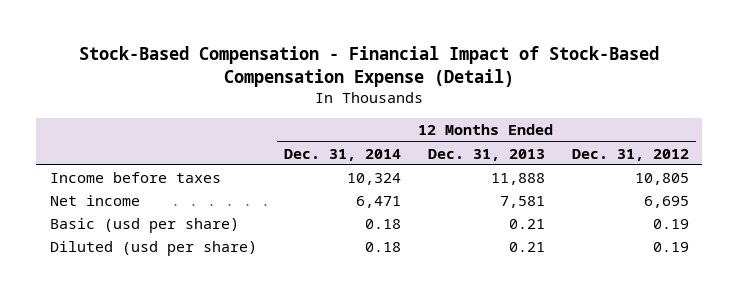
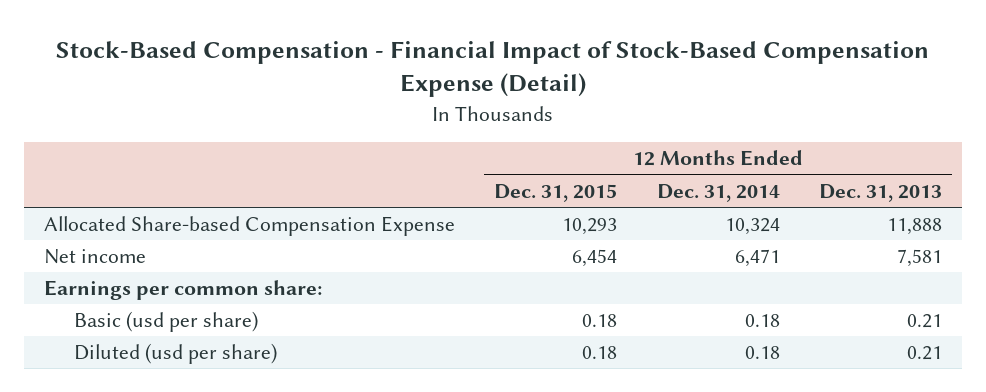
[571,148,689,161] Dec. 31, 2012 -> none
none -> [494,183,618,202] Dec. 31, 2015
[49,172,221,184] Income before taxes -> [43,216,455,237] Allocated Share-based Compensation Expense
none -> [43,280,322,301] Earnings per common share:

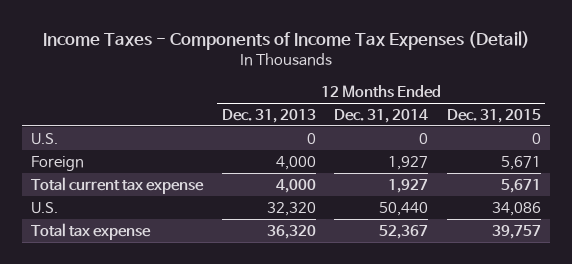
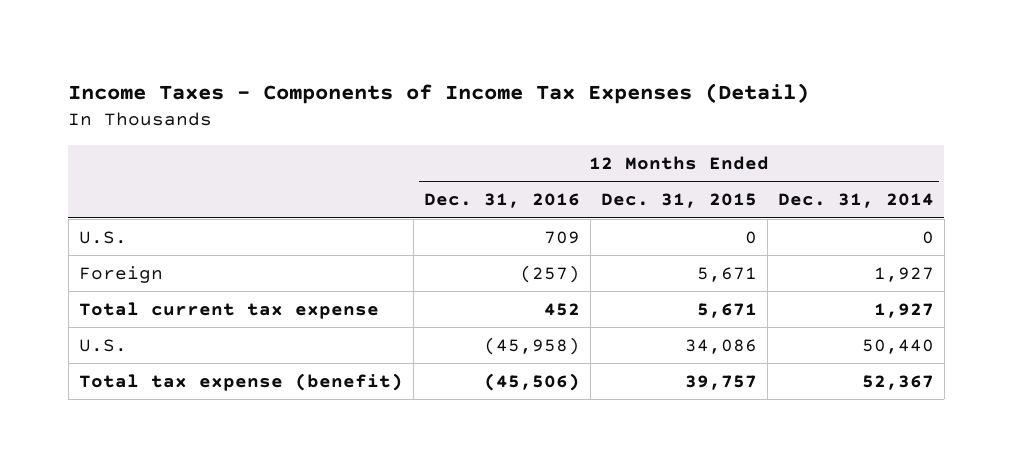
[221,108,316,123] Dec. 31, 2013 -> none
none -> [423,193,580,209] Dec. 31, 2016
[31,222,152,240] Total tax expense -> [78,372,403,391] Total tax expense (benefit)

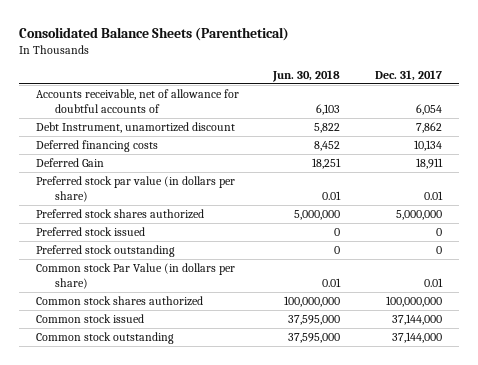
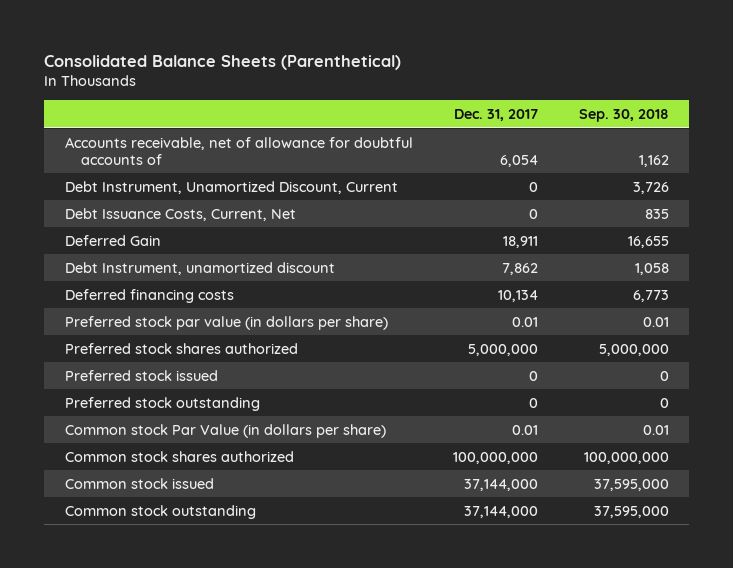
[272,69,341,82] Jun. 30, 2018 -> none
none -> [578,109,669,123] Sep. 30, 2018
none -> [64,180,398,194] Debt Instrument, Unamortized Discount, Current
none -> [64,207,296,221] Debt Issuance Costs, Current, Net
[36,157,105,167] Deferred Gain -> [64,234,161,246] Deferred Gain

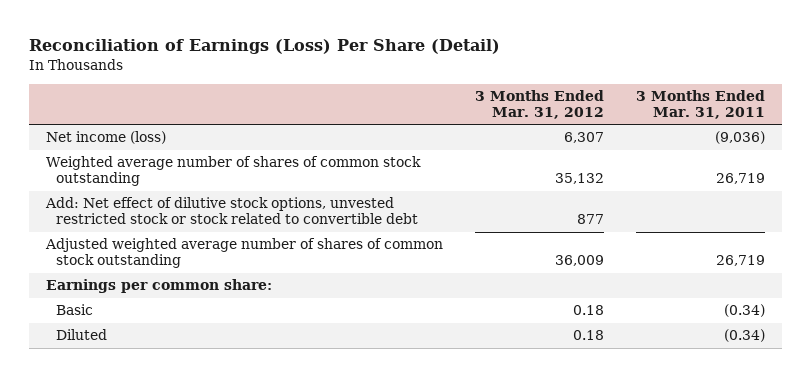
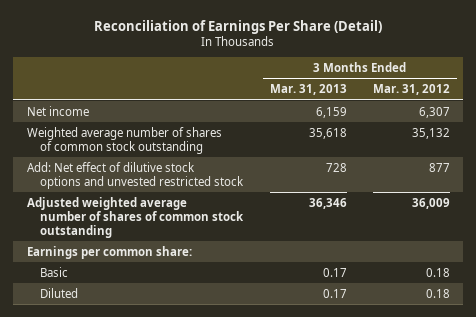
[29,38,501,54] Reconciliation of Earnings (Loss) Per Share (Detail) -> [94,19,383,34] Reconciliation of Earnings Per Share (Detail)
[636,90,766,120] 3 Months Ended Mar. 31, 2011 -> none
none -> [269,84,347,96] Mar. 31, 2013
[45,131,166,145] Net income (loss) -> [26,105,89,116] Net income
[44,197,419,225] Add: Net effect of dilutive stock options, unvested restricted stock or stock related to convertible debt -> [26,161,245,189] Add: Net effect of dilutive stock options and unvested restricted stock

